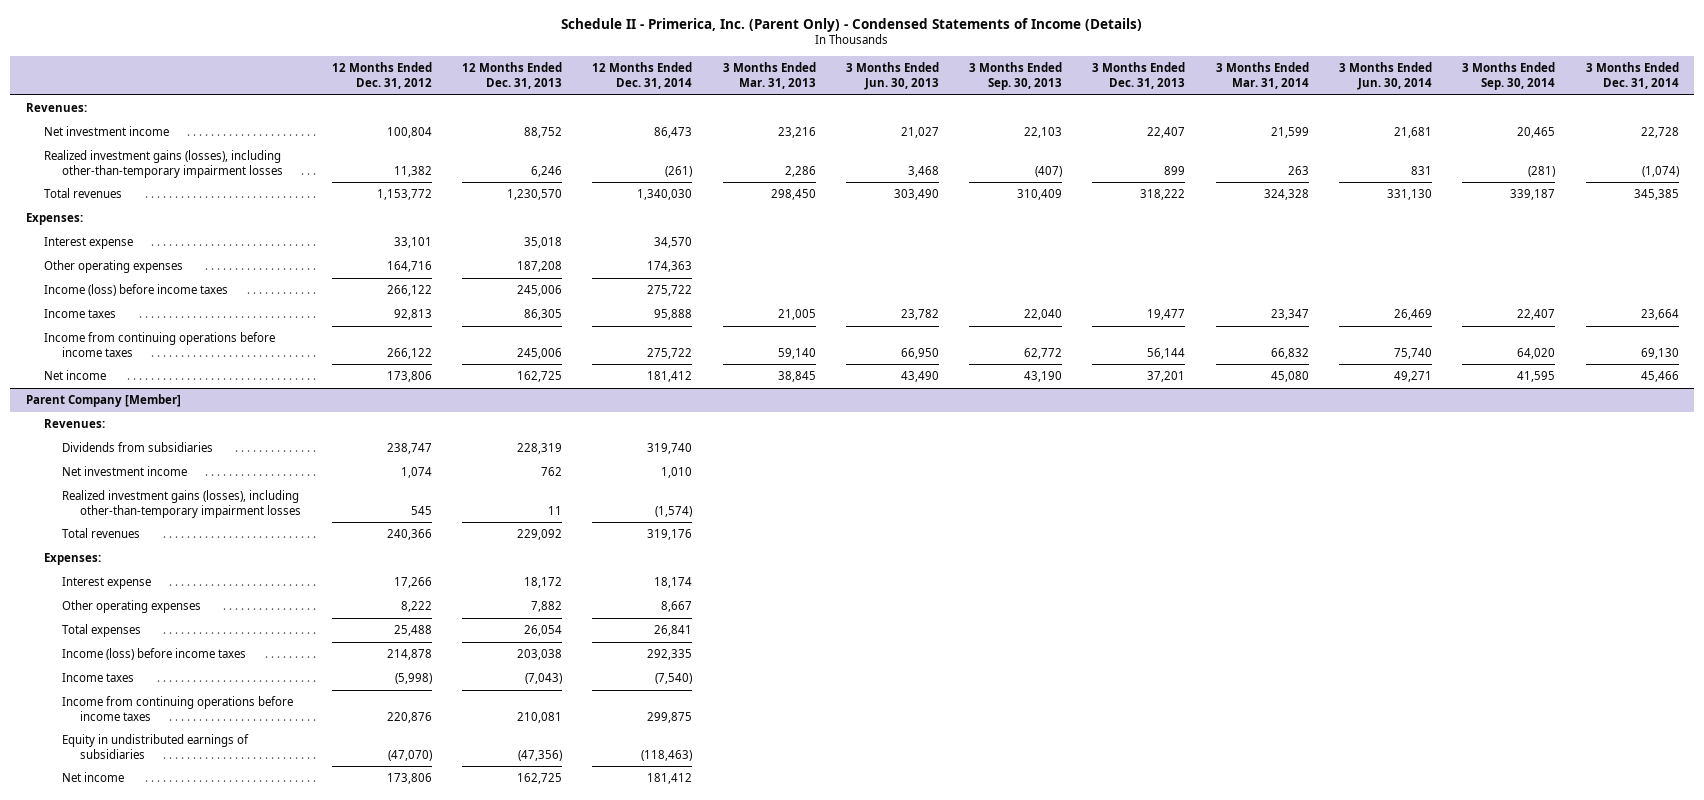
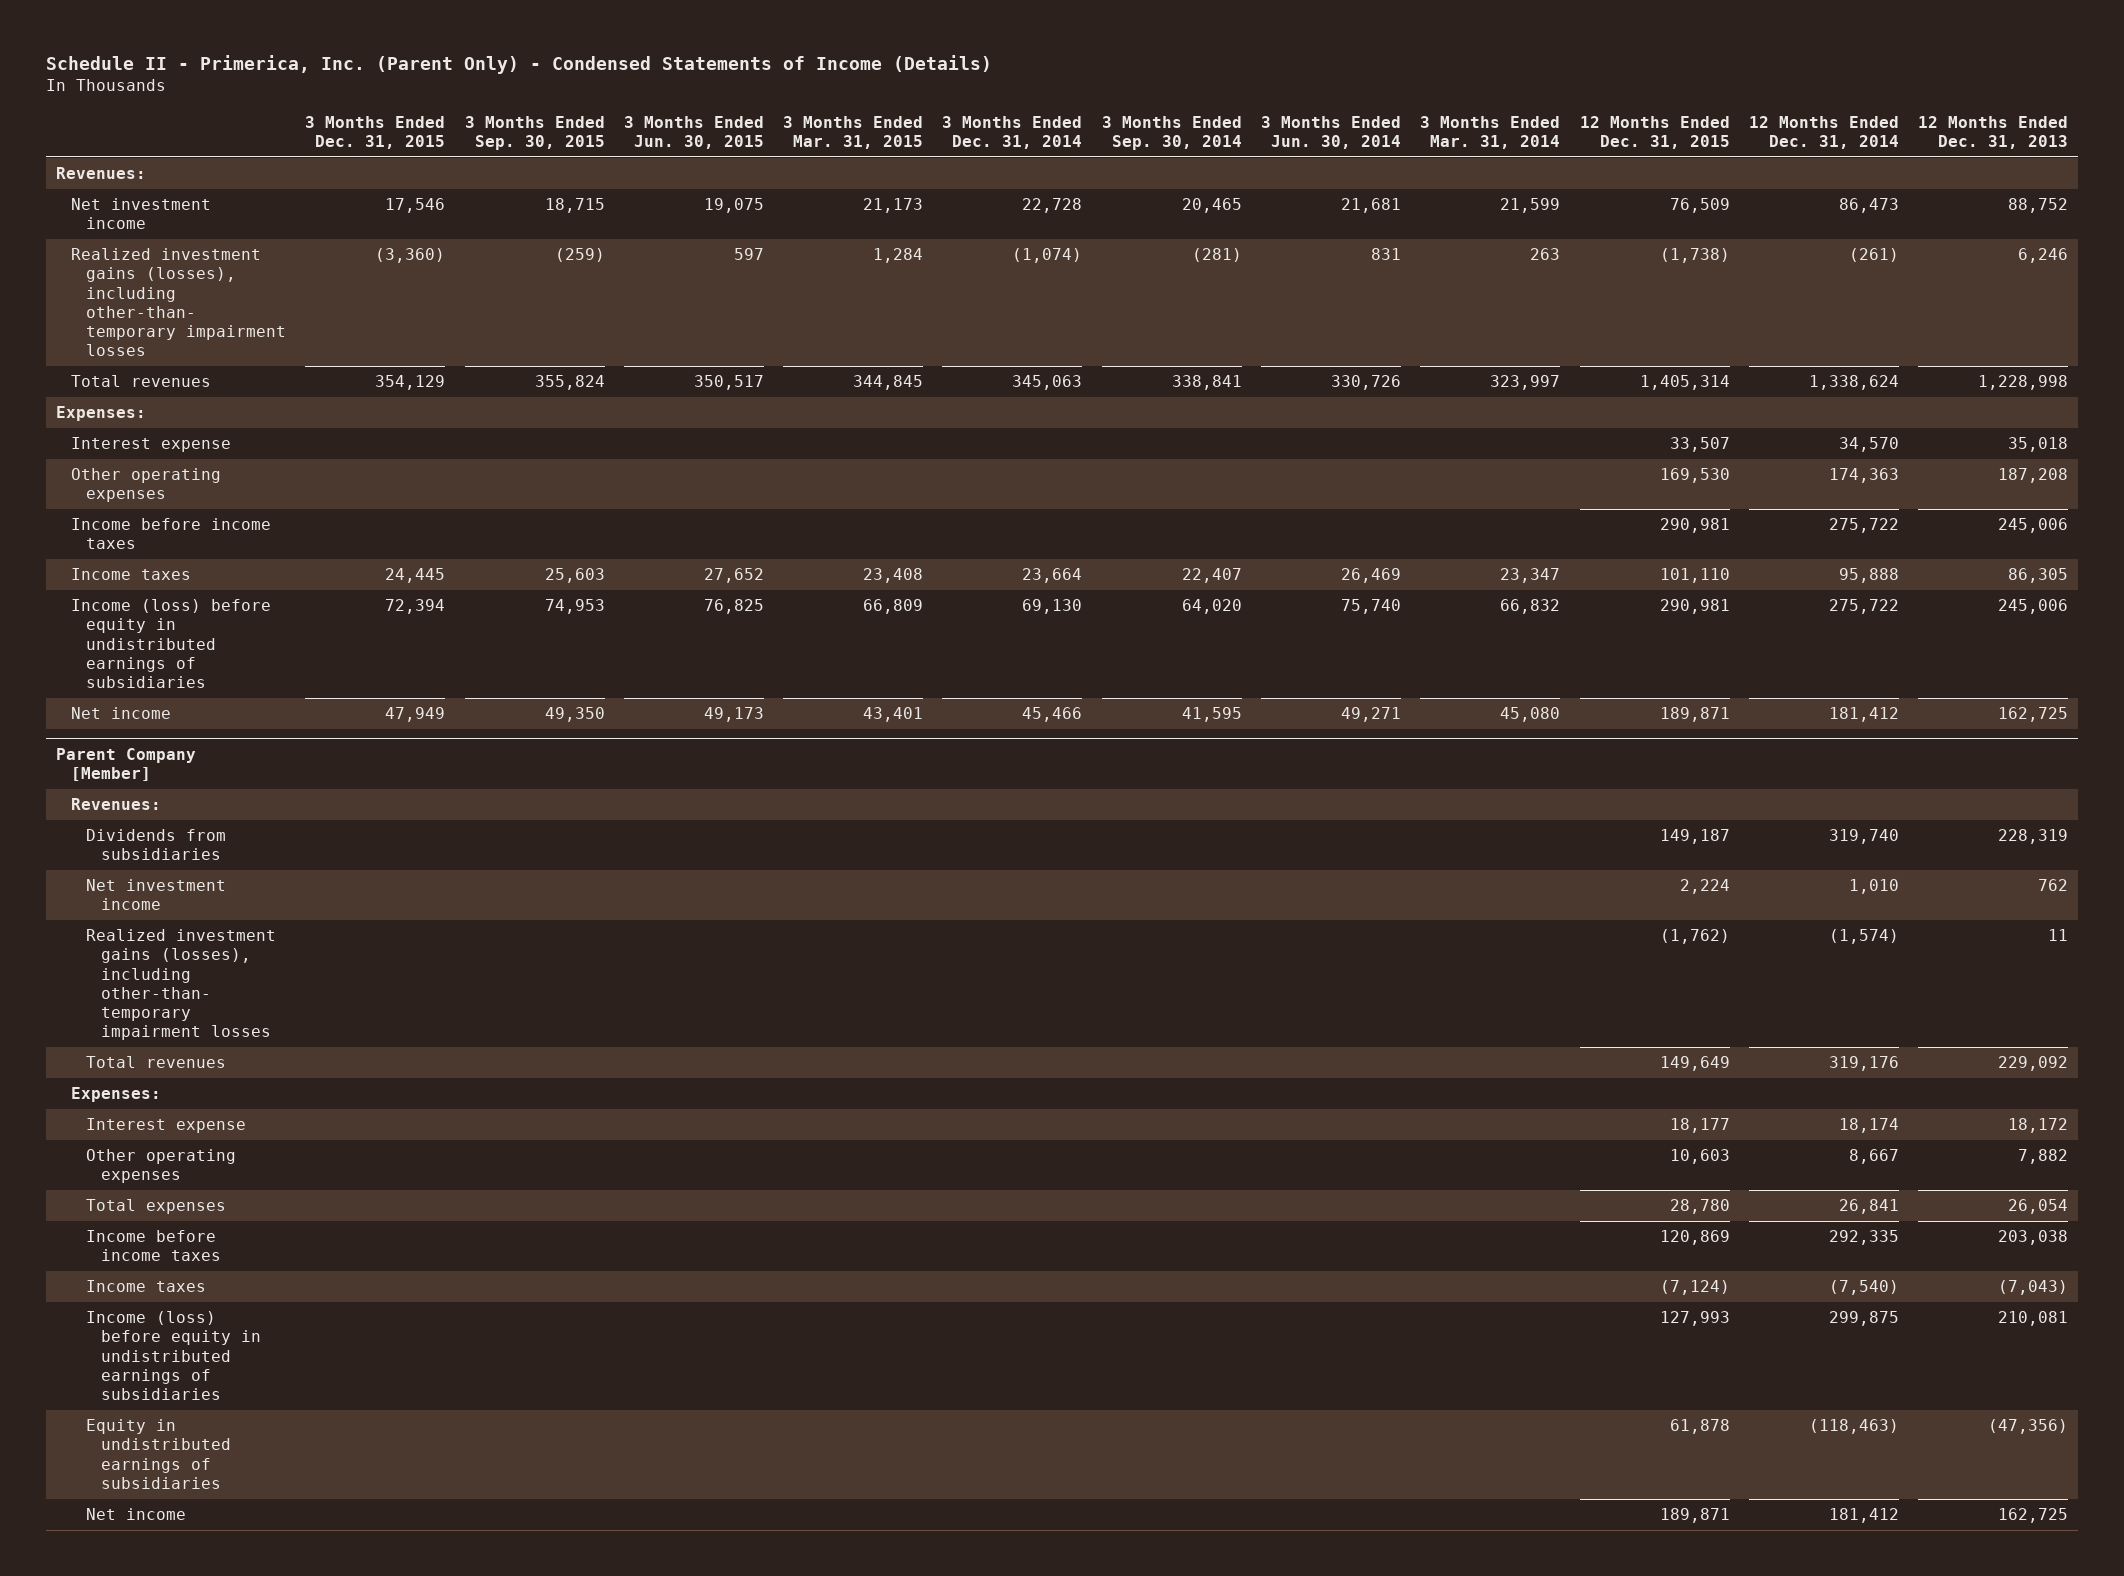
[331,62,432,89] 12 Months Ended Dec. 31, 2012 -> none
[722,62,816,89] 3 Months Ended Mar. 31, 2013 -> none
[845,62,939,90] 3 Months Ended Jun. 30, 2013 -> none
[969,62,1063,90] 3 Months Ended Sep. 30, 2013 -> none
[1092,62,1186,89] 3 Months Ended Dec. 31, 2013 -> none
none -> [305,115,446,149] 3 Months Ended Dec. 31, 2015
none -> [464,115,605,150] 3 Months Ended Sep. 30, 2015
none -> [623,115,764,149] 3 Months Ended Jun. 30, 2015
none -> [783,115,924,149] 3 Months Ended Mar. 31, 2015
none -> [1579,115,1730,149] 12 Months Ended Dec. 31, 2015
[43,150,284,178] Realized investment gains (losses), including other-than-temporary impairment losses -> [70,248,286,356] Realized investment gains (losses), including other-than- temporary impairment losses
[506,189,562,201] 1,230,570 -> [1978,375,2069,391] 1,228,998
[637,189,693,201] 1,340,030 -> [1808,375,1899,391] 1,338,624
[1263,189,1309,201] 324,328 -> [1490,375,1561,391] 323,997
[1387,189,1433,201] 331,130 -> [1331,375,1402,391] 330,726
[1510,189,1556,201] 339,187 -> [1171,375,1242,391] 338,841
[1633,189,1679,201] 345,385 -> [1012,375,1083,391] 345,063
[43,284,228,297] Income (loss) before income taxes -> [70,518,271,550] Income before income taxes
[43,332,275,357] Income from continuing operations before income taxes -> [70,599,271,688] Income (loss) before equity in undistributed earnings of subsidiaries
[62,490,302,518] Realized investment gains (losses), including other-than-temporary impairment losses -> [85,929,276,1040] Realized investment gains (losses), including other-than- temporary impairment losses
[62,648,247,661] Income (loss) before income taxes -> [85,1230,222,1262] Income before income taxes
[62,696,294,721] Income from continuing operations before income taxes -> [85,1311,262,1400] Income (loss) before equity in undistributed earnings of subsidiaries

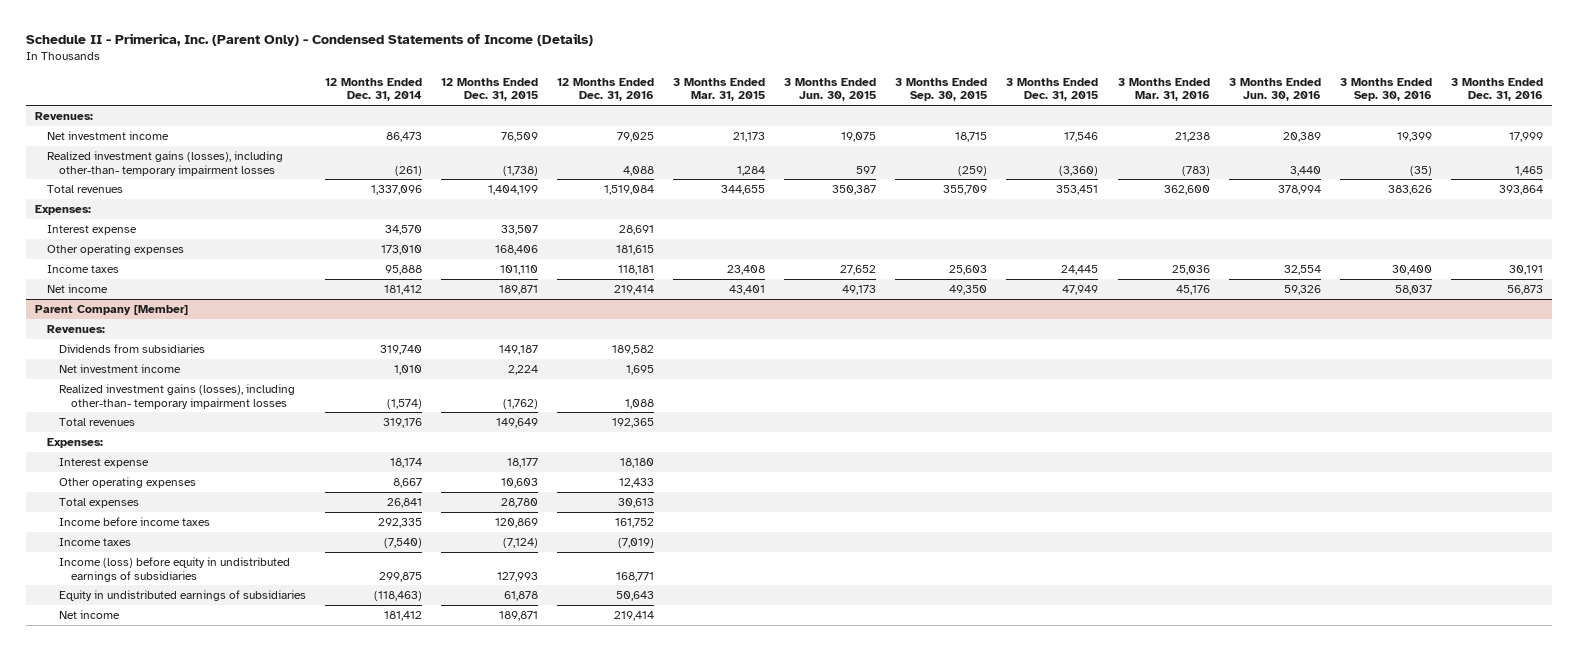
[942,115,1083,149] 3 Months Ended Dec. 31, 2014 -> none
[1101,115,1242,150] 3 Months Ended Sep. 30, 2014 -> none
[1261,115,1402,149] 3 Months Ended Jun. 30, 2014 -> none
[1420,115,1561,149] 3 Months Ended Mar. 31, 2014 -> none
[1918,115,2069,149] 12 Months Ended Dec. 31, 2013 -> none
none -> [557,77,655,102] 12 Months Ended Dec. 31, 2016
none -> [1117,77,1210,102] 3 Months Ended Mar. 31, 2016
none -> [1228,77,1321,102] 3 Months Ended Jun. 30, 2016
none -> [1339,77,1432,102] 3 Months Ended Sep. 30, 2016
none -> [1450,77,1543,102] 3 Months Ended Dec. 31, 2016
[375,375,446,391] 354,129 -> [1056,184,1099,195] 353,451
[534,375,605,391] 355,824 -> [943,184,988,195] 355,709
[693,375,764,391] 350,517 -> [832,184,877,195] 350,387
[853,375,924,391] 344,845 -> [721,184,766,195] 344,655
[1639,375,1730,391] 1,405,314 -> [488,184,539,195] 1,404,199
[1808,375,1899,391] 1,338,624 -> [370,184,422,195] 1,337,096
[70,518,271,550] Income before income taxes -> none
[1659,468,1730,484] 169,530 -> [495,244,539,255] 168,406
[1828,468,1899,484] 174,363 -> [380,244,422,255] 173,010
[70,599,271,688] Income (loss) before equity in undistributed earnings of subsidiaries -> none

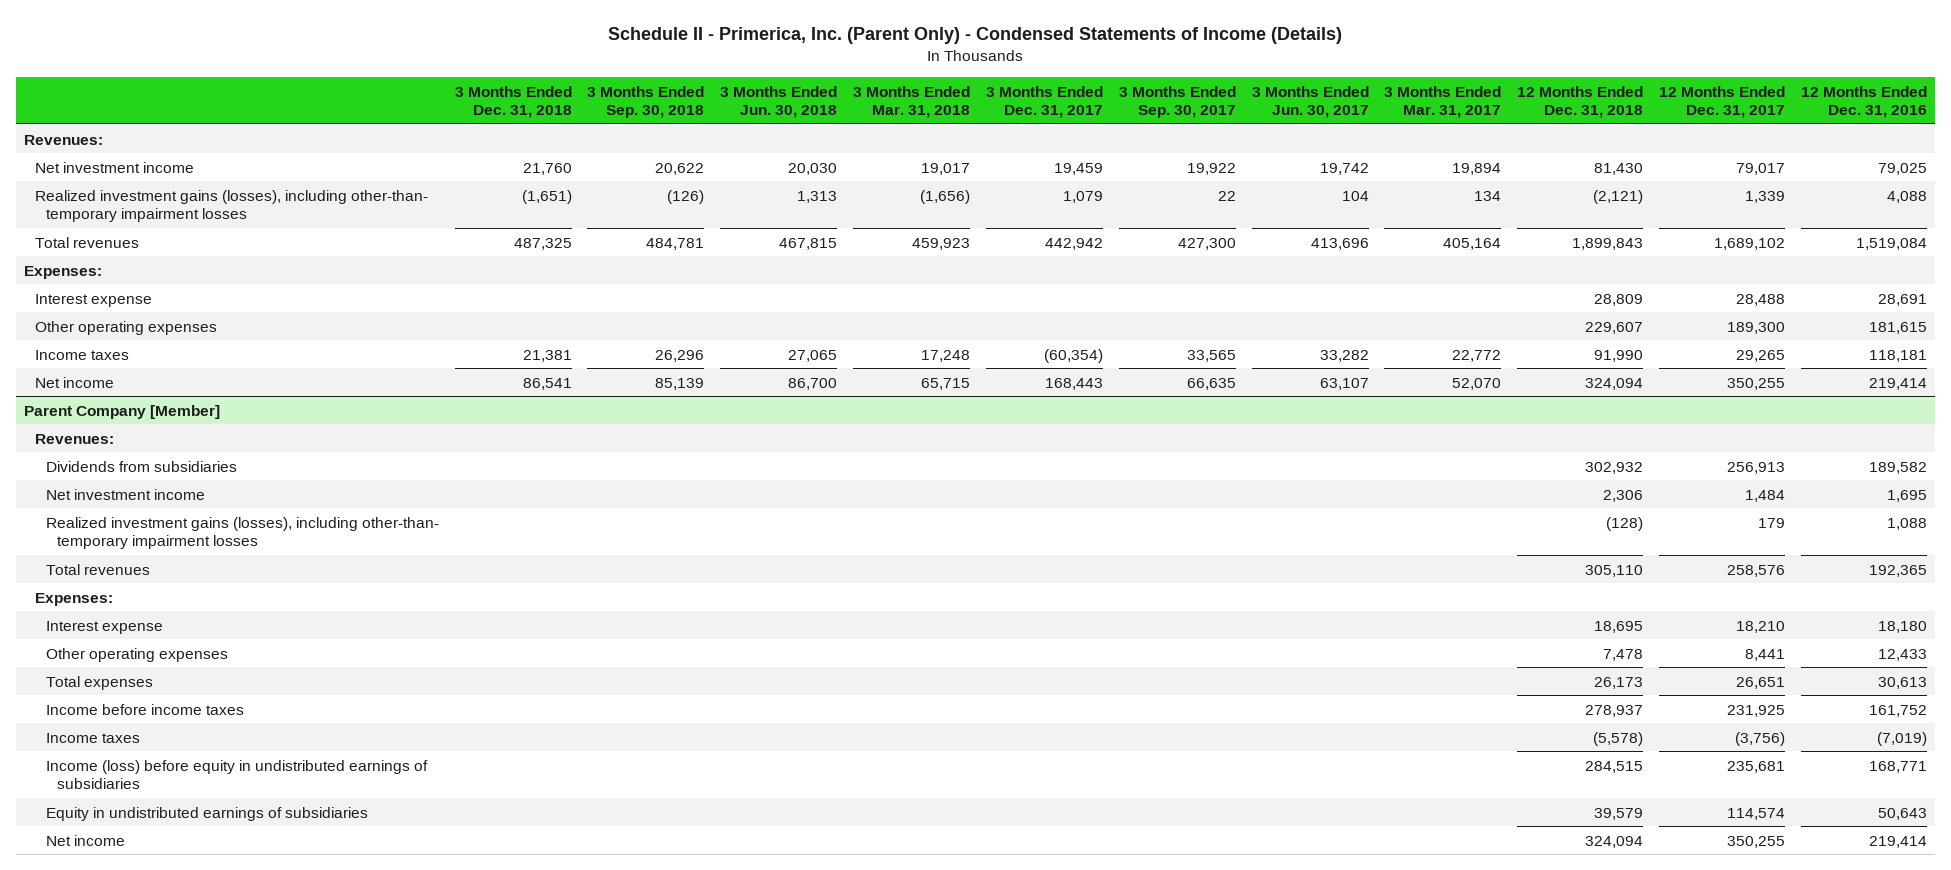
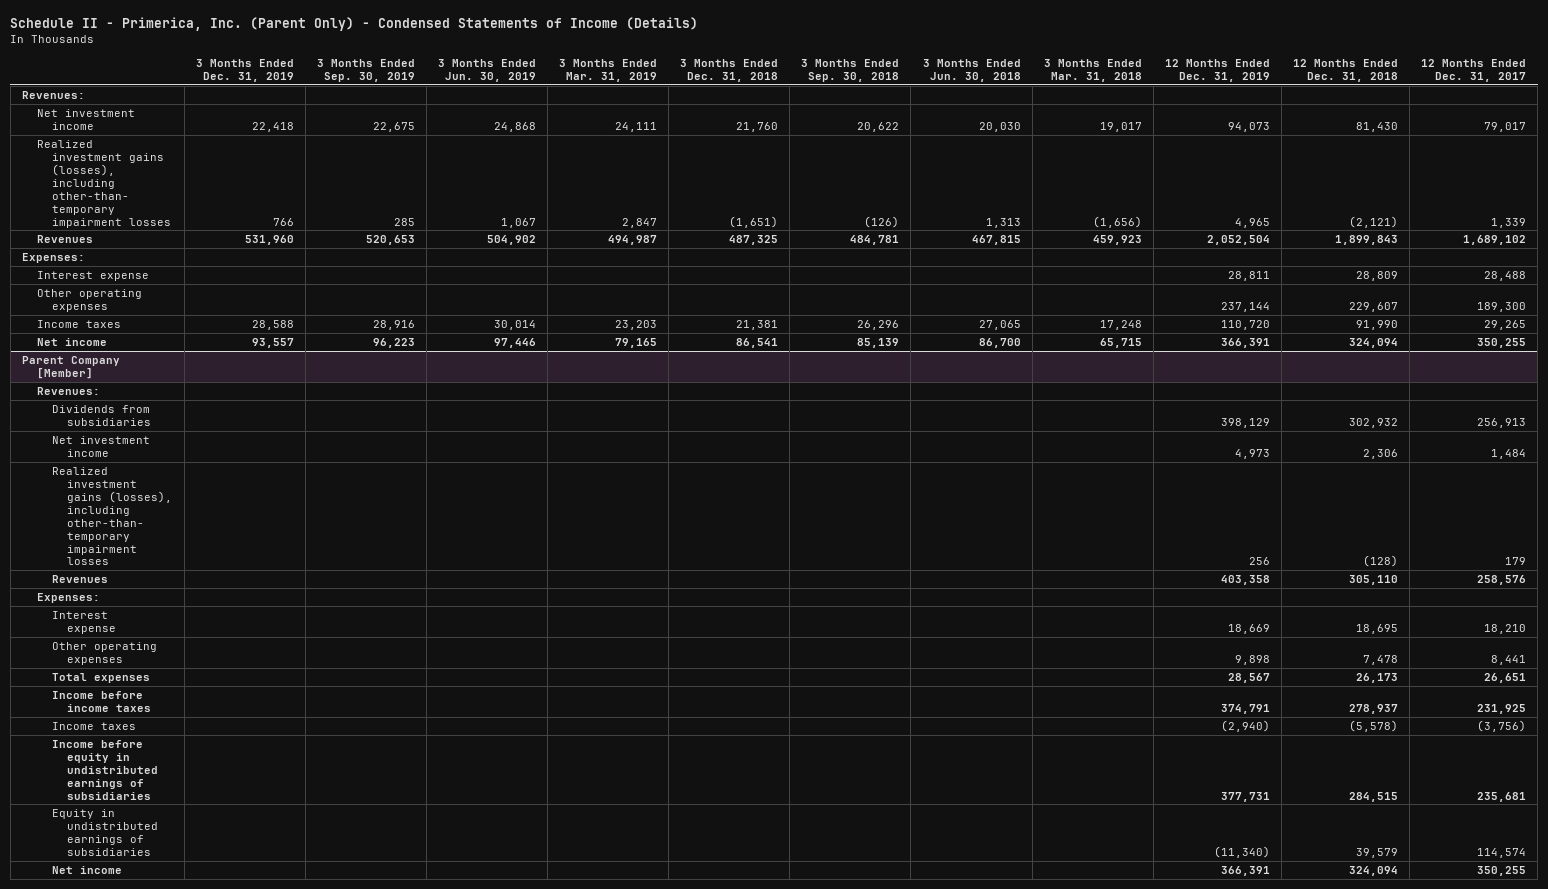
[985,85,1103,119] 3 Months Ended Dec. 31, 2017 -> none
[1118,85,1236,119] 3 Months Ended Sep. 30, 2017 -> none
[1251,85,1369,119] 3 Months Ended Jun. 30, 2017 -> none
[1384,85,1502,119] 3 Months Ended Mar. 31, 2017 -> none
[1800,85,1927,119] 12 Months Ended Dec. 31, 2016 -> none
none -> [195,59,294,82] 3 Months Ended Dec. 31, 2019
none -> [316,59,415,82] 3 Months Ended Sep. 30, 2019
none -> [437,59,536,82] 3 Months Ended Jun. 30, 2019
none -> [559,59,658,82] 3 Months Ended Mar. 31, 2019
none -> [1164,59,1270,82] 12 Months Ended Dec. 31, 2019
[34,236,139,248] Total revenues -> [37,234,94,243] Revenues
[45,563,150,575] Total revenues -> [52,574,109,583] Revenues
[45,759,428,790] Income (loss) before equity in undistributed earnings of subsidiaries -> [52,739,159,800] Income before equity in undistributed earnings of subsidiaries

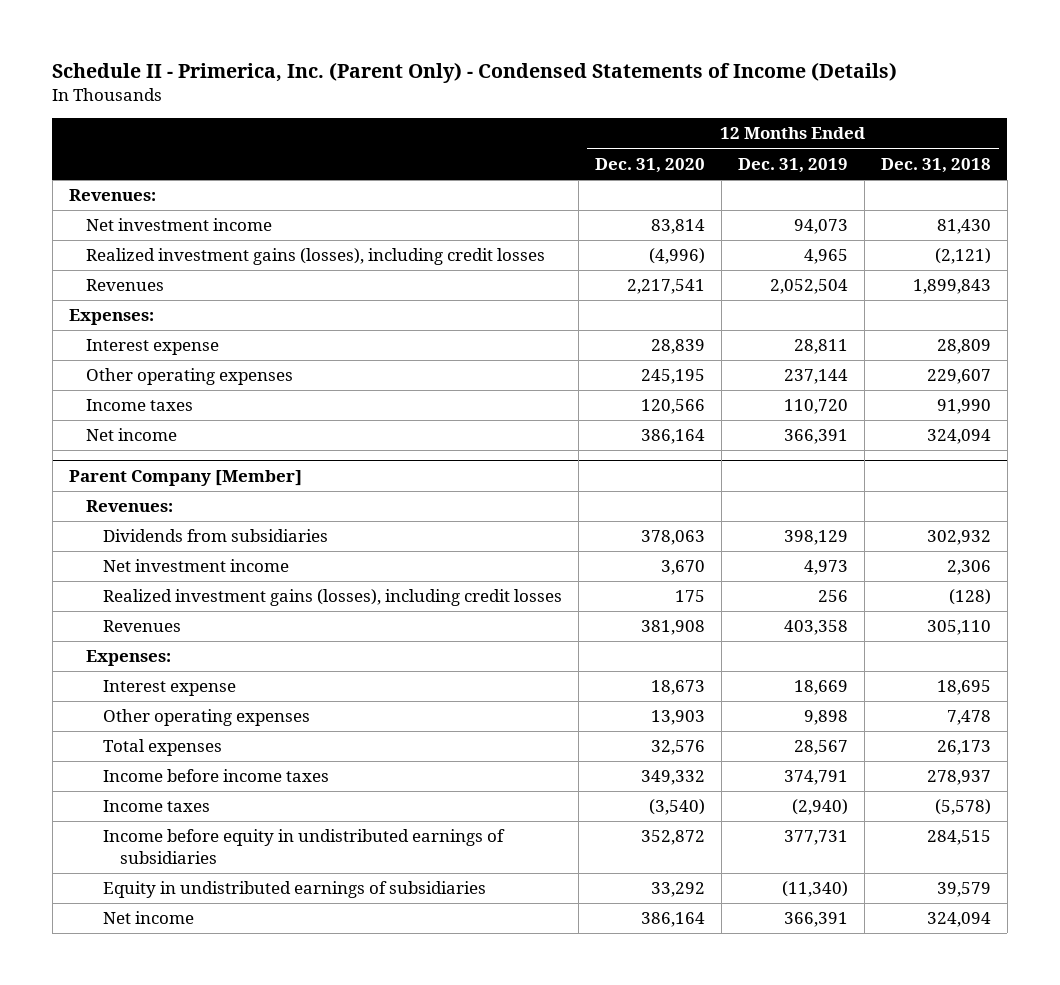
[195,59,294,82] 3 Months Ended Dec. 31, 2019 -> none
[316,59,415,82] 3 Months Ended Sep. 30, 2019 -> none
[437,59,536,82] 3 Months Ended Jun. 30, 2019 -> none
[559,59,658,82] 3 Months Ended Mar. 31, 2019 -> none
[680,59,779,82] 3 Months Ended Dec. 31, 2018 -> none
[801,59,900,82] 3 Months Ended Sep. 30, 2018 -> none
[922,59,1021,82] 3 Months Ended Jun. 30, 2018 -> none
[1043,59,1142,82] 3 Months Ended Mar. 31, 2018 -> none
[1421,59,1527,82] 12 Months Ended Dec. 31, 2017 -> none
none -> [595,157,706,173] Dec. 31, 2020
[37,139,172,228] Realized investment gains (losses), including other-than- temporary impairment losses -> [85,248,545,266] Realized investment gains (losses), including credit losses
[52,466,173,566] Realized investment gains (losses), including other-than- temporary impairment losses -> [103,589,563,607] Realized investment gains (losses), including credit losses

